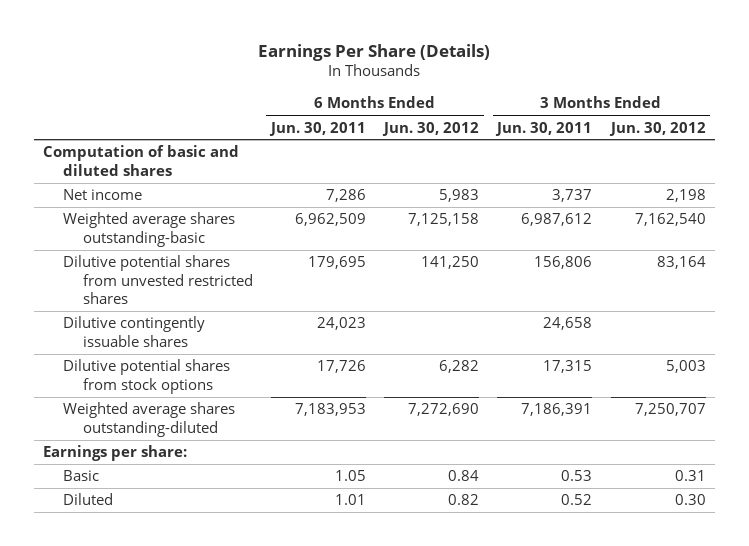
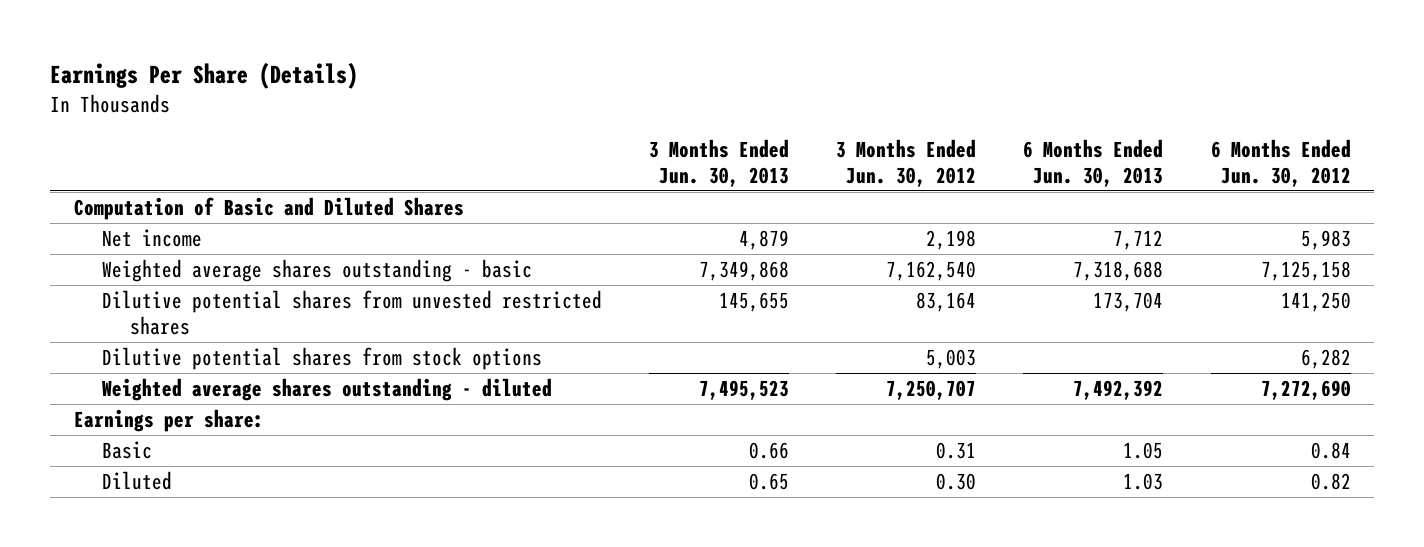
[268,121,366,136] Jun. 30, 2011 -> none
[495,121,593,136] Jun. 30, 2011 -> none
none -> [648,138,789,187] 3 Months Ended Jun. 30, 2013
none -> [1023,138,1164,187] 6 Months Ended Jun. 30, 2013
[43,145,240,176] Computation of basic and diluted shares -> [73,197,464,221] Computation of Basic and Diluted Shares
[62,212,235,247] Weighted average shares outstanding-basic -> [101,259,532,283] Weighted average shares outstanding - basic
[62,316,205,347] Dilutive contingently issuable shares -> none
[62,402,235,437] Weighted average shares outstanding-diluted -> [101,378,552,402] Weighted average shares outstanding - diluted

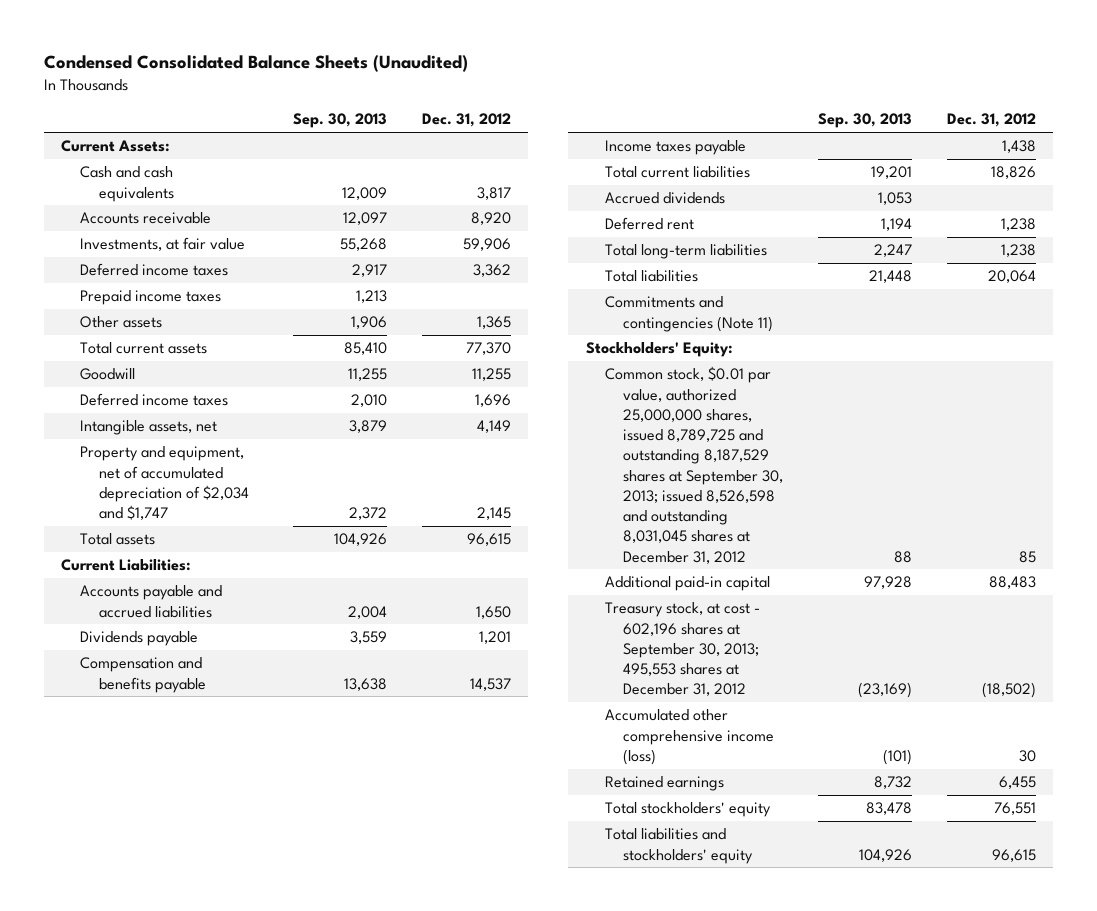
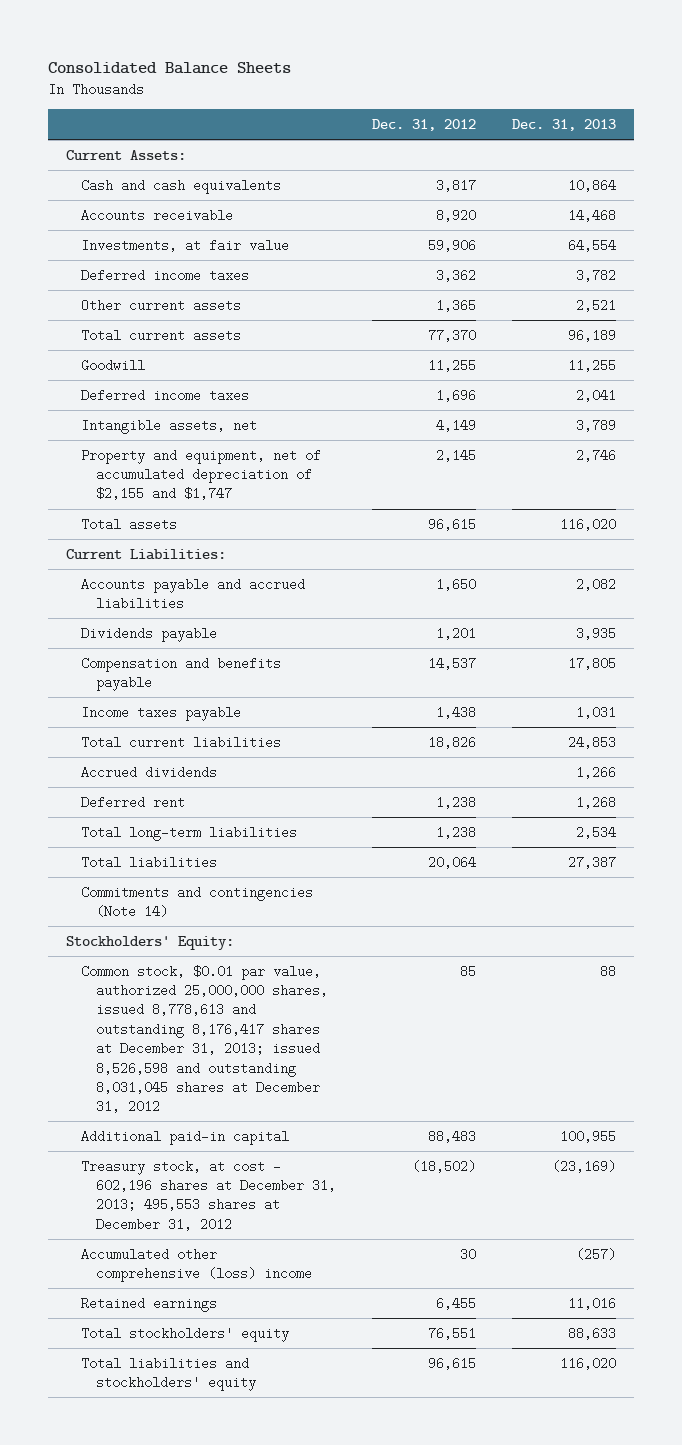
[43,55,468,73] Condensed Consolidated Balance Sheets (Unaudited) -> [48,61,292,74] Consolidated Balance Sheets
[293,113,388,129] Sep. 30, 2013 -> none
none -> [511,119,616,132] Dec. 31, 2013
[79,290,221,306] Prepaid income taxes -> none
[79,316,162,329] Other assets -> [81,298,242,312] Other current assets
[79,446,249,521] Property and equipment, net of accumulated depreciation of $2,034 and $1,747 -> [81,448,322,501] Property and equipment, net of accumulated depreciation of $2,155 and $1,747
[604,296,774,332] Commitments and contingencies (Note 11) -> [81,885,314,919] Commitments and contingencies (Note 14)
[604,366,784,564] Common stock, $0.01 par value, authorized 25,000,000 shares, issued 8,789,725 and outstanding 8,187,529 shares at September 30, 2013; issued 8,526,598 and outstanding 8,031,045 shares at December 31, 2012 -> [81,964,329,1114] Common stock, $0.01 par value, authorized 25,000,000 shares, issued 8,778,613 and outstanding 8,176,417 shares at December 31, 2013; issued 8,526,598 and outstanding 8,031,045 shares at December 31, 2012
[604,602,760,697] Treasury stock, at cost - 602,196 shares at September 30, 2013; 495,553 shares at December 31, 2012 -> [81,1159,337,1231] Treasury stock, at cost - 602,196 shares at December 31, 2013; 495,553 shares at December 31, 2012
[604,709,775,765] Accumulated other comprehensive income (loss) -> [81,1247,313,1283] Accumulated other comprehensive (loss) income

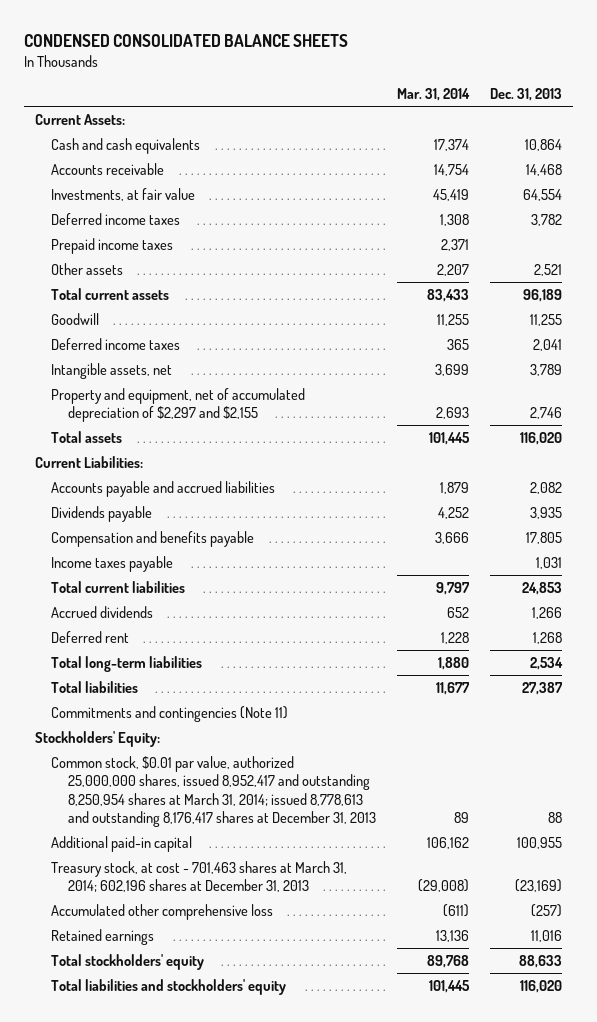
[48,61,292,74] Consolidated Balance Sheets -> [24,33,349,47] CONDENSED CONSOLIDATED BALANCE SHEETS
[371,119,476,132] Dec. 31, 2012 -> none
none -> [397,88,471,102] Mar. 31, 2014
none -> [51,237,174,254] Prepaid income taxes
[81,298,242,312] Other current assets -> [51,262,124,275] Other assets
[81,448,322,501] Property and equipment, net of accumulated depreciation of $2,155 and $1,747 -> [51,387,306,423] Property and equipment, net of accumulated depreciation of $2,297 and $2,155
[81,885,314,919] Commitments and contingencies (Note 14) -> [51,705,289,722] Commitments and contingencies (Note 11)
[81,964,329,1114] Common stock, $0.01 par value, authorized 25,000,000 shares, issued 8,778,613 and outstanding 8,176,417 shares at December 31, 2013; issued 8,526,598 and outstanding 8,031,045 shares at December 31, 2012 -> [51,755,376,828] Common stock, $0.01 par value, authorized 25,000,000 shares, issued 8,952,417 and outstanding 8,250,954 shares at March 31, 2014; issued 8,778,613 and outstanding 8,176,417 shares at December 31, 2013
[81,1159,337,1231] Treasury stock, at cost - 602,196 shares at December 31, 2013; 495,553 shares at December 31, 2012 -> [51,860,348,893] Treasury stock, at cost - 701,463 shares at March 31, 2014; 602,196 shares at December 31, 2013
[81,1247,313,1283] Accumulated other comprehensive (loss) income -> [51,903,274,920] Accumulated other comprehensive loss

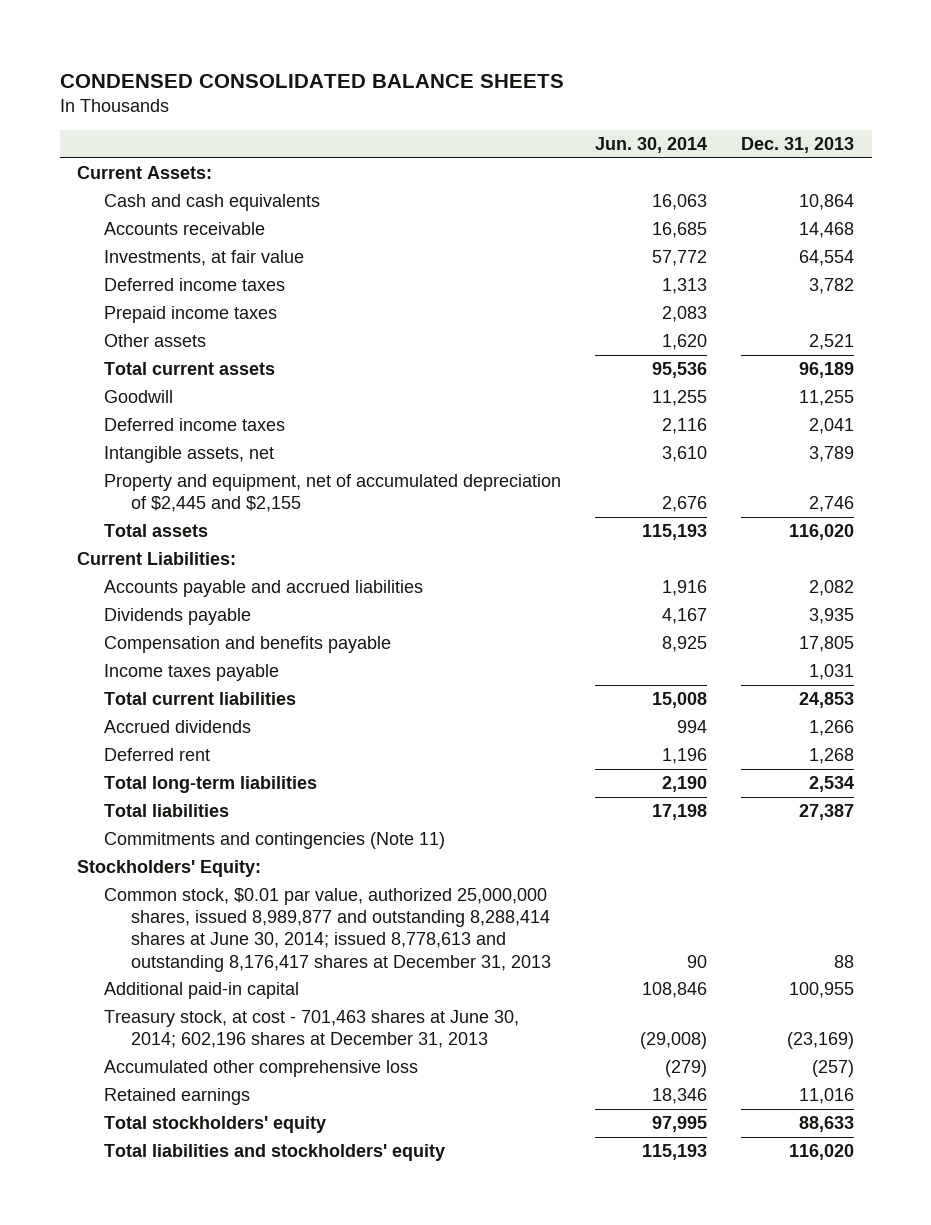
[397,88,471,102] Mar. 31, 2014 -> none
none -> [595,136,708,153] Jun. 30, 2014
[51,387,306,423] Property and equipment, net of accumulated depreciation of $2,297 and $2,155 -> [103,474,561,513] Property and equipment, net of accumulated depreciation of $2,445 and $2,155
[51,755,376,828] Common stock, $0.01 par value, authorized 25,000,000 shares, issued 8,952,417 and outstanding 8,250,954 shares at March 31, 2014; issued 8,778,613 and outstanding 8,176,417 shares at December 31, 2013 -> [103,888,552,972] Common stock, $0.01 par value, authorized 25,000,000 shares, issued 8,989,877 and outstanding 8,288,414 shares at June 30, 2014; issued 8,778,613 and outstanding 8,176,417 shares at December 31, 2013
[51,860,348,893] Treasury stock, at cost - 701,463 shares at March 31, 2014; 602,196 shares at December 31, 2013 -> [103,1010,519,1049] Treasury stock, at cost - 701,463 shares at June 30, 2014; 602,196 shares at December 31, 2013

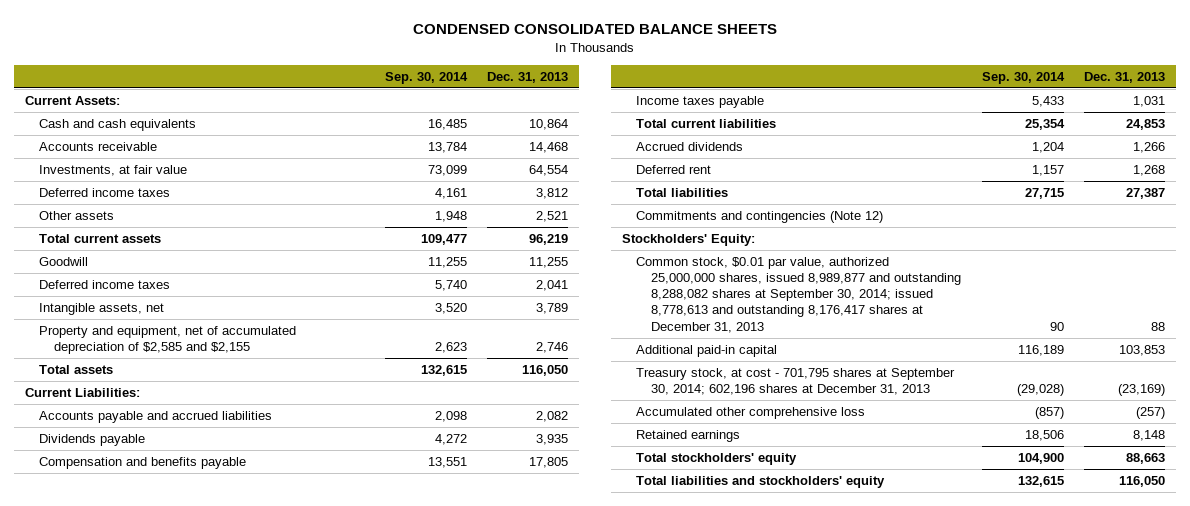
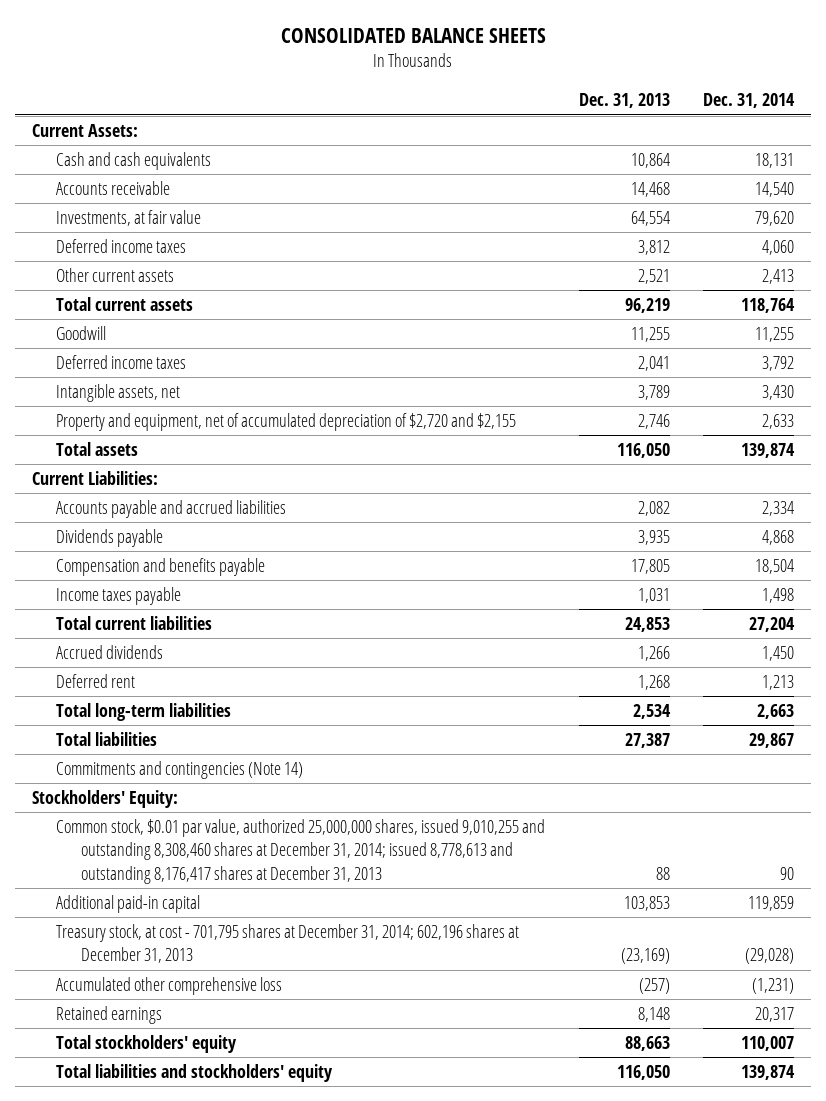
[412,24,777,35] CONDENSED CONSOLIDATED BALANCE SHEETS -> [280,27,546,43] CONSOLIDATED BALANCE SHEETS
[384,71,468,84] Sep. 30, 2014 -> none
none -> [703,93,796,109] Dec. 31, 2014
[39,210,115,220] Other assets -> [56,268,175,283] Other current assets
[39,325,297,355] Property and equipment, net of accumulated depreciation of $2,585 and $2,155 -> [56,413,517,432] Property and equipment, net of accumulated depreciation of $2,720 and $2,155
none -> [56,703,232,722] Total long-term liabilities
[636,210,884,223] Commitments and contingencies (Note 12) -> [56,761,304,780] Commitments and contingencies (Note 14)
[636,256,961,333] Common stock, $0.01 par value, authorized 25,000,000 shares, issued 8,989,877 and outstanding 8,288,082 shares at September 30, 2014; issued 8,778,613 and outstanding 8,176,417 shares at December 31, 2013 -> [56,819,546,884] Common stock, $0.01 par value, authorized 25,000,000 shares, issued 9,010,255 and outstanding 8,308,460 shares at December 31, 2014; issued 8,778,613 and outstanding 8,176,417 shares at December 31, 2013
[636,367,956,396] Treasury stock, at cost - 701,795 shares at September 30, 2014; 602,196 shares at December 31, 2013 -> [56,924,520,964] Treasury stock, at cost - 701,795 shares at December 31, 2014; 602,196 shares at December 31, 2013

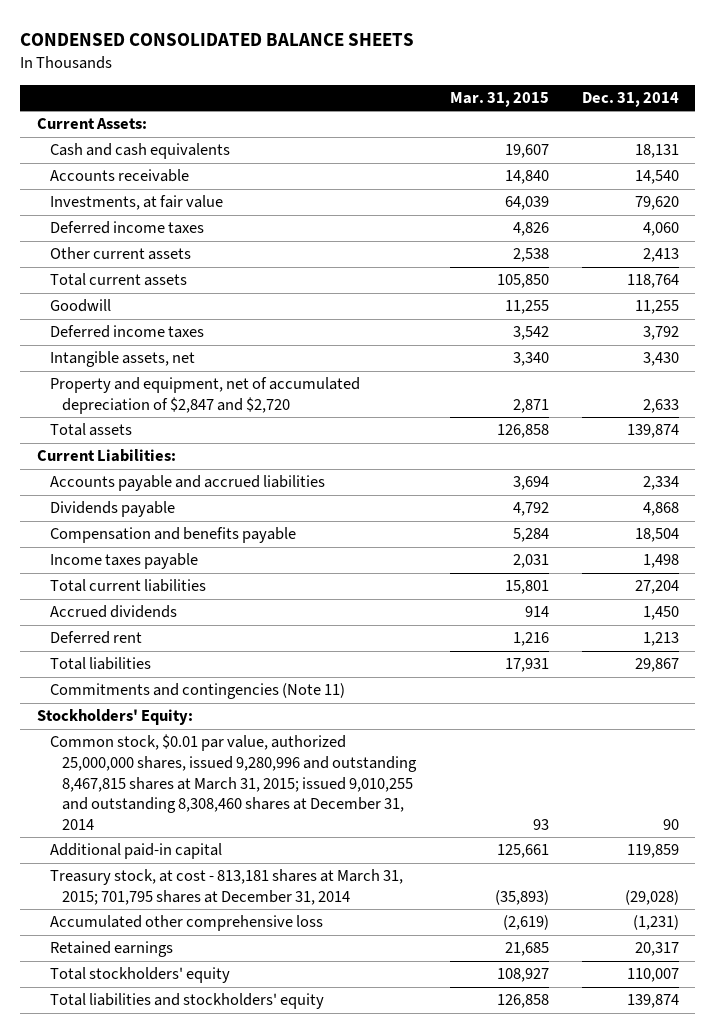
[280,27,546,43] CONSOLIDATED BALANCE SHEETS -> [20,32,415,46] CONDENSED CONSOLIDATED BALANCE SHEETS
[578,93,670,109] Dec. 31, 2013 -> none
none -> [449,91,549,107] Mar. 31, 2015
[56,413,517,432] Property and equipment, net of accumulated depreciation of $2,720 and $2,155 -> [49,377,360,414] Property and equipment, net of accumulated depreciation of $2,847 and $2,720
[56,703,232,722] Total long-term liabilities -> none
[56,761,304,780] Commitments and contingencies (Note 14) -> [49,683,345,700] Commitments and contingencies (Note 11)
[56,819,546,884] Common stock, $0.01 par value, authorized 25,000,000 shares, issued 9,010,255 and outstanding 8,308,460 shares at December 31, 2014; issued 8,778,613 and outstanding 8,176,417 shares at December 31, 2013 -> [49,734,418,831] Common stock, $0.01 par value, authorized 25,000,000 shares, issued 9,280,996 and outstanding 8,467,815 shares at March 31, 2015; issued 9,010,255 and outstanding 8,308,460 shares at December 31, 2014
[56,924,520,964] Treasury stock, at cost - 701,795 shares at December 31, 2014; 602,196 shares at December 31, 2013 -> [49,869,403,905] Treasury stock, at cost - 813,181 shares at March 31, 2015; 701,795 shares at December 31, 2014

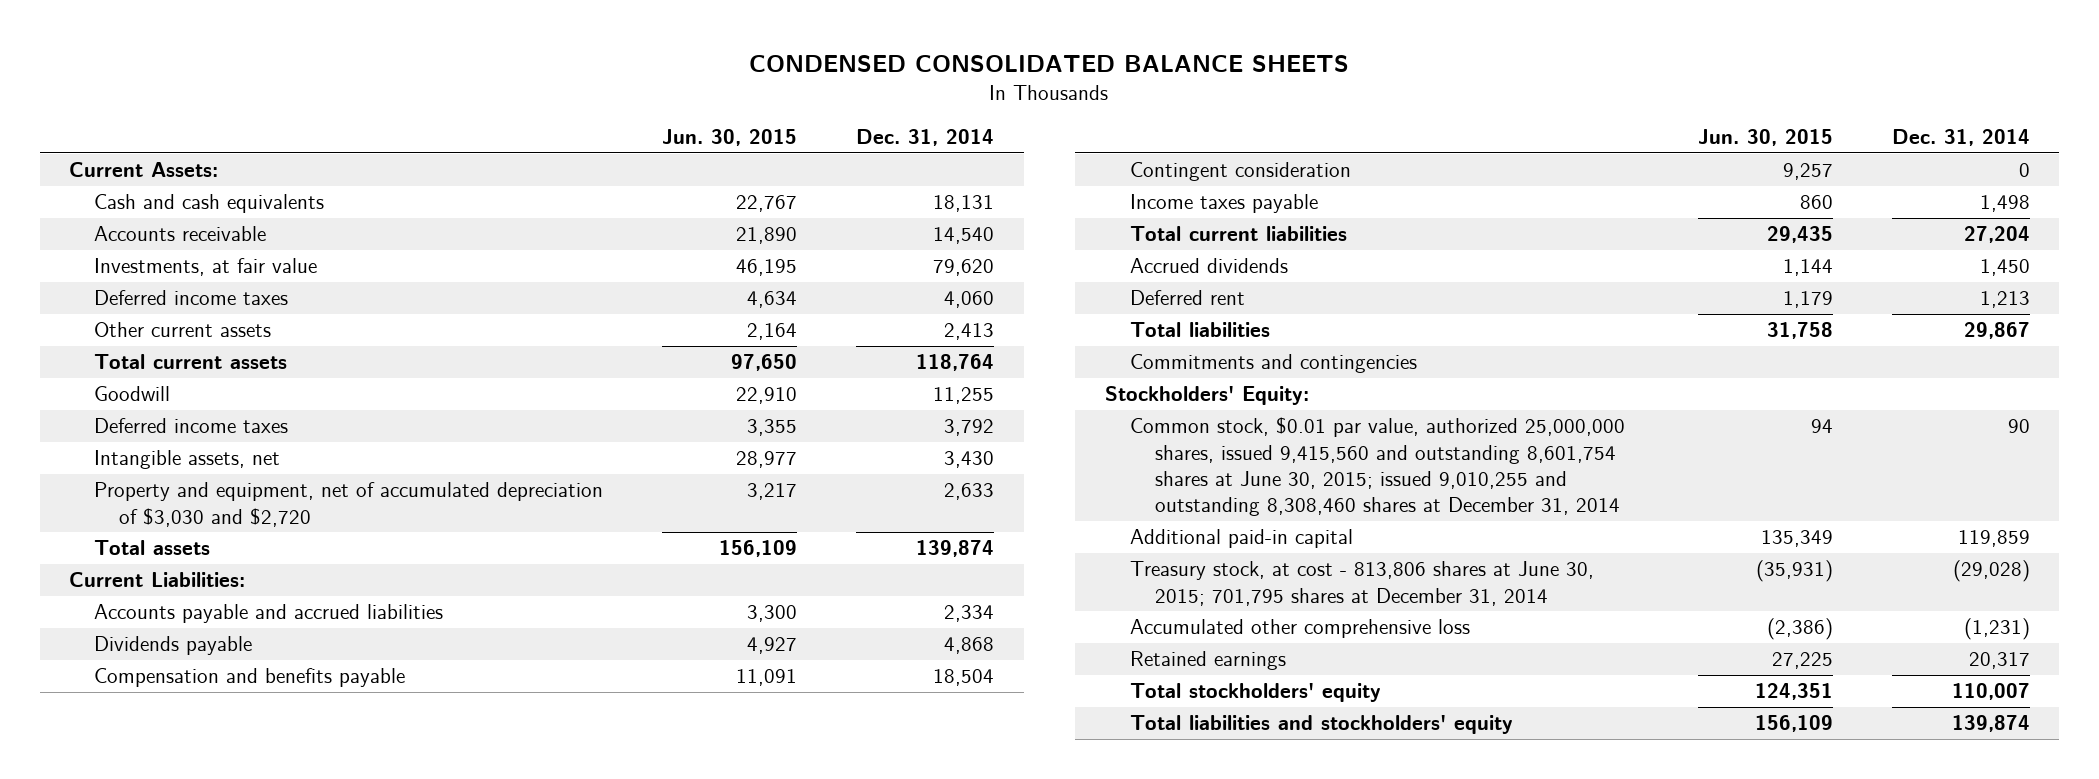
[449,91,549,107] Mar. 31, 2015 -> none
none -> [662,128,798,146] Jun. 30, 2015
[49,377,360,414] Property and equipment, net of accumulated depreciation of $2,847 and $2,720 -> [94,482,604,527] Property and equipment, net of accumulated depreciation of $3,030 and $2,720
none -> [1129,162,1351,182] Contingent consideration
[49,683,345,700] Commitments and contingencies (Note 11) -> [1129,354,1417,374] Commitments and contingencies
[49,734,418,831] Common stock, $0.01 par value, authorized 25,000,000 shares, issued 9,280,996 and outstanding 8,467,815 shares at March 31, 2015; issued 9,010,255 and outstanding 8,308,460 shares at December 31, 2014 -> [1129,417,1625,516] Common stock, $0.01 par value, authorized 25,000,000 shares, issued 9,415,560 and outstanding 8,601,754 shares at June 30, 2015; issued 9,010,255 and outstanding 8,308,460 shares at December 31, 2014
[49,869,403,905] Treasury stock, at cost - 813,181 shares at March 31, 2015; 701,795 shares at December 31, 2014 -> [1129,561,1594,606] Treasury stock, at cost - 813,806 shares at June 30, 2015; 701,795 shares at December 31, 2014

